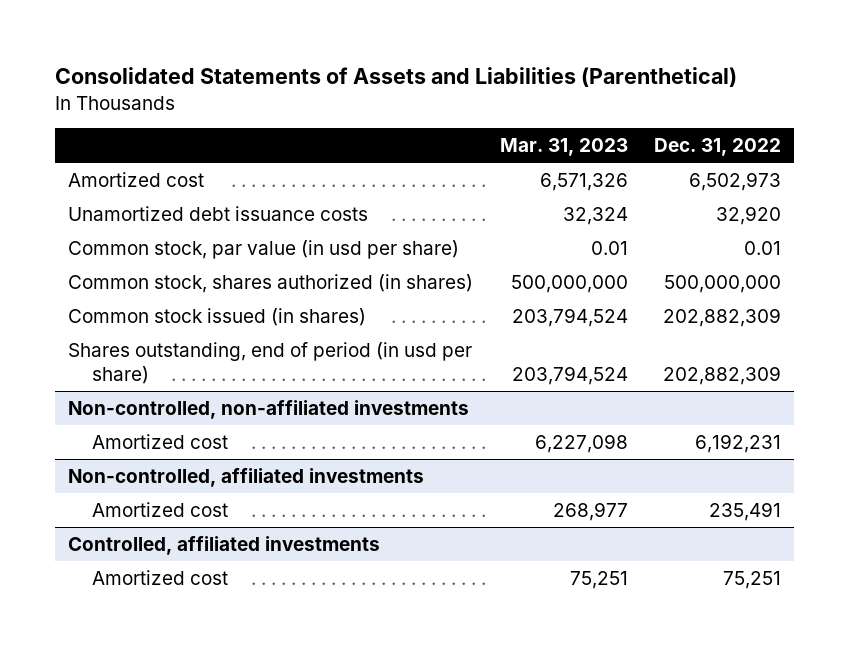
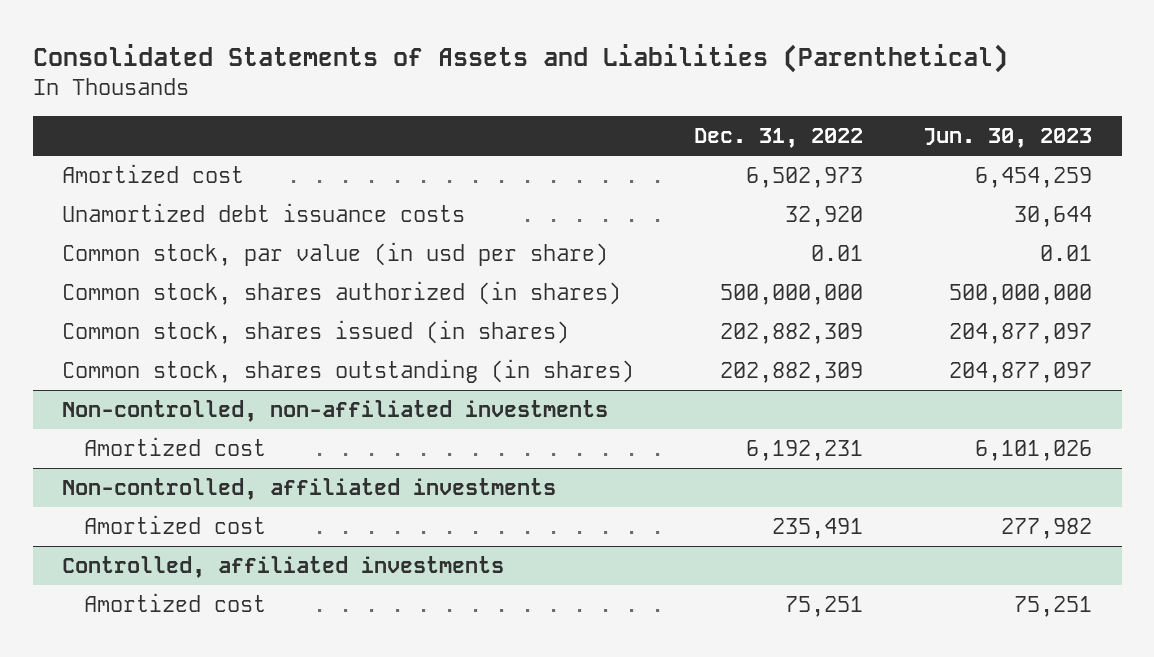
[499,138,628,157] Mar. 31, 2023 -> none
none -> [923,128,1093,149] Jun. 30, 2023
[68,307,367,326] Common stock issued (in shares) -> [62,320,570,345] Common stock, shares issued (in shares)
[68,341,473,384] Shares outstanding, end of period (in usd per share) -> [62,359,635,384] Common stock, shares outstanding (in shares)

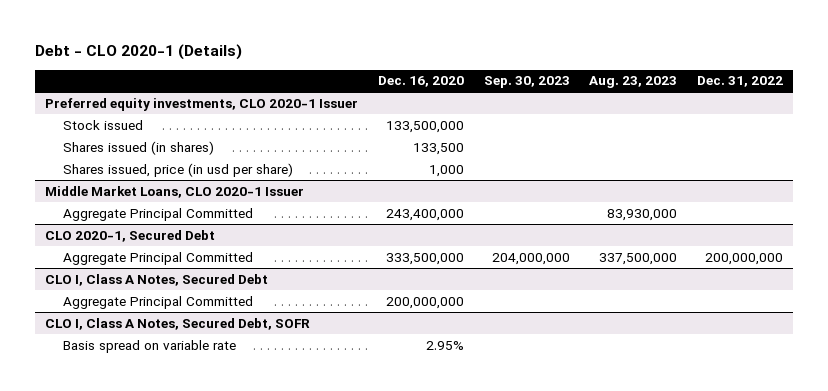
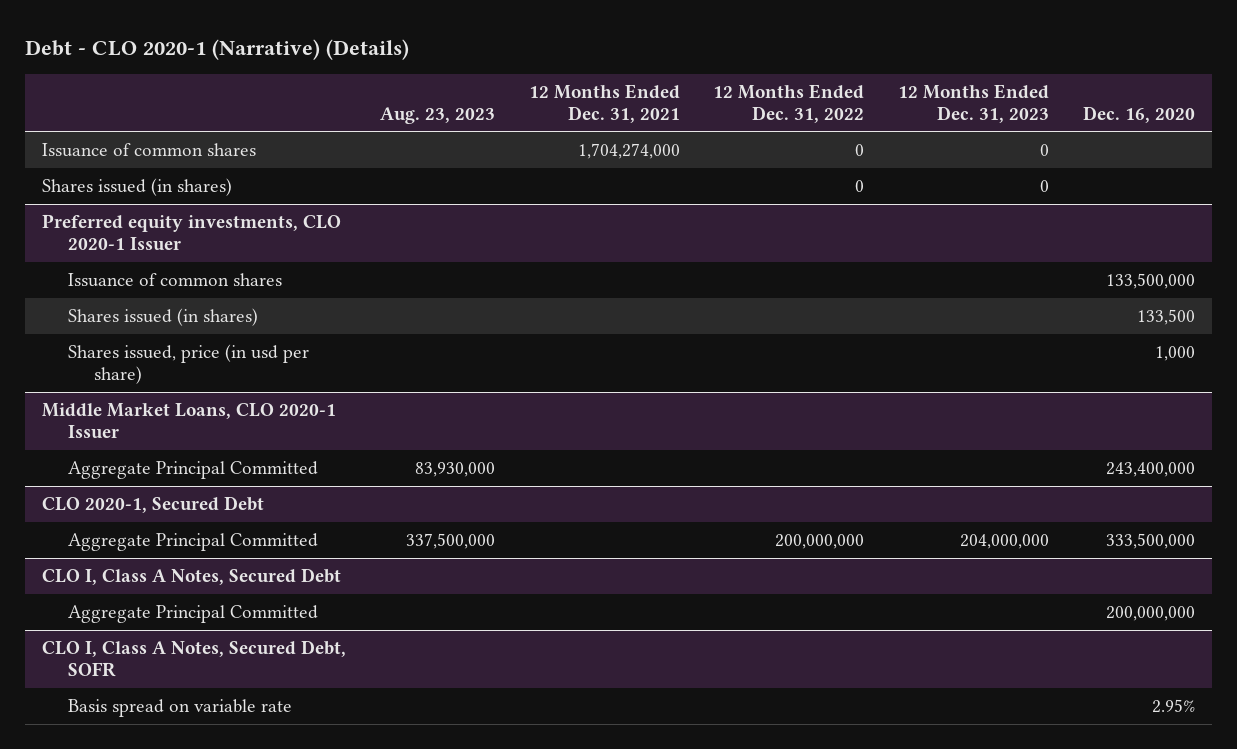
[35,44,243,61] Debt - CLO 2020-1 (Details) -> [24,38,409,60] Debt - CLO 2020-1 (Narrative) (Details)
[483,76,570,89] Sep. 30, 2023 -> none
[697,76,784,88] Dec. 31, 2022 -> none
none -> [528,83,680,123] 12 Months Ended Dec. 31, 2021
none -> [713,83,865,123] 12 Months Ended Dec. 31, 2022
none -> [898,83,1050,123] 12 Months Ended Dec. 31, 2023
none -> [41,143,256,158] Issuance of common shares
none -> [41,178,232,197] Shares issued (in shares)
[63,119,144,130] Stock issued -> [67,273,282,288] Issuance of common shares

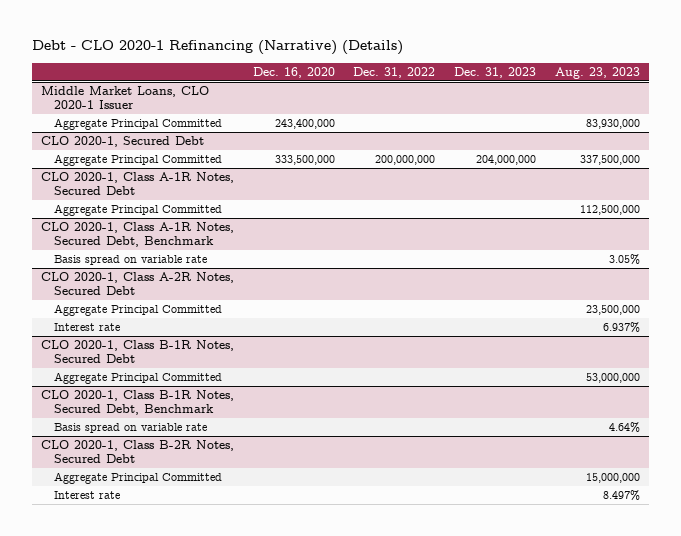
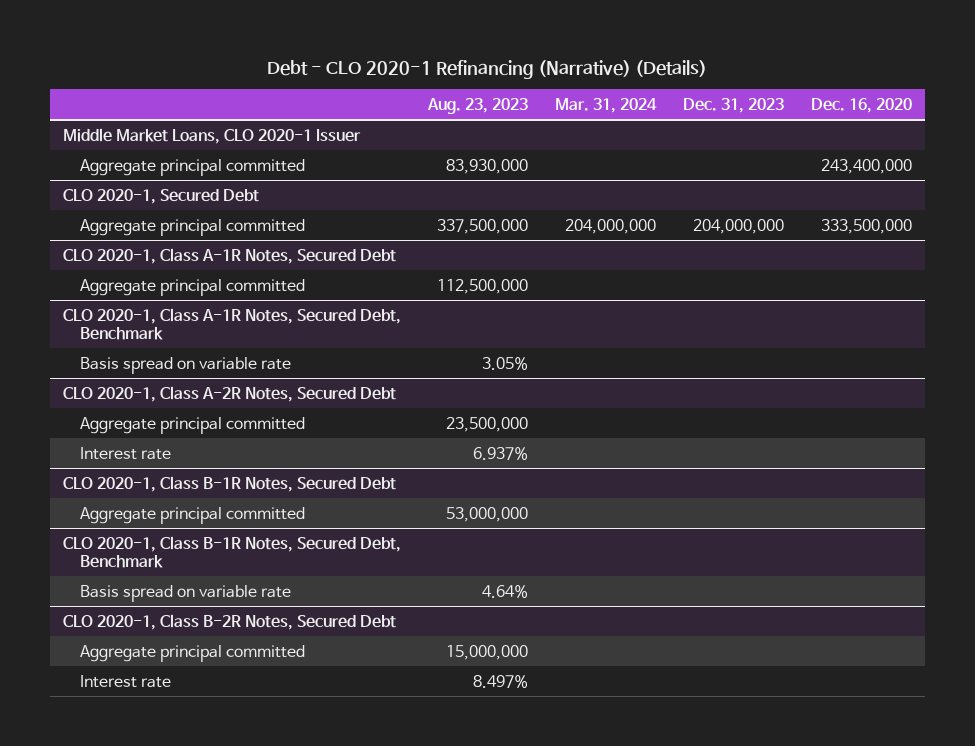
[353,66,436,78] Dec. 31, 2022 -> none
none -> [554,97,657,113] Mar. 31, 2024
[53,118,222,131] Aggregate Principal Committed -> [79,158,305,176] Aggregate principal committed
[53,154,222,167] Aggregate Principal Committed -> [79,218,305,236] Aggregate principal committed
[53,204,222,217] Aggregate Principal Committed -> [79,278,305,296] Aggregate principal committed
[53,304,222,317] Aggregate Principal Committed -> [79,416,305,434] Aggregate principal committed
[53,372,222,385] Aggregate Principal Committed -> [79,506,305,524] Aggregate principal committed
[53,472,222,485] Aggregate Principal Committed -> [79,644,305,662] Aggregate principal committed

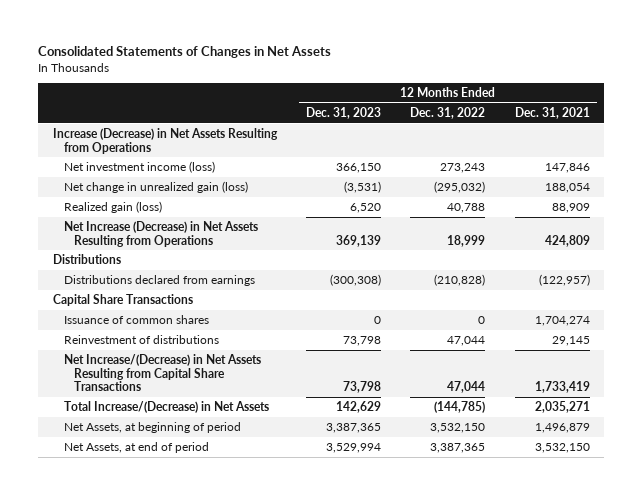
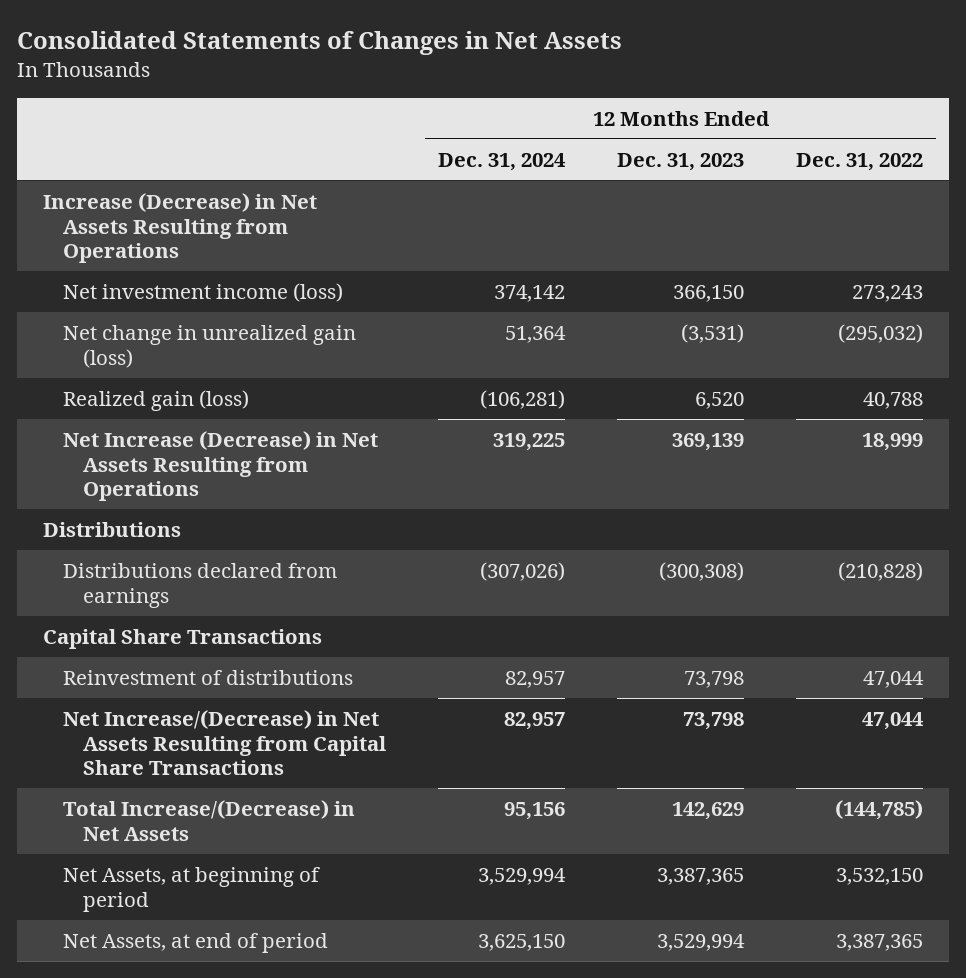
[514,106,590,119] Dec. 31, 2021 -> none
none -> [437,152,566,171] Dec. 31, 2024
[63,315,209,325] Issuance of common shares -> none

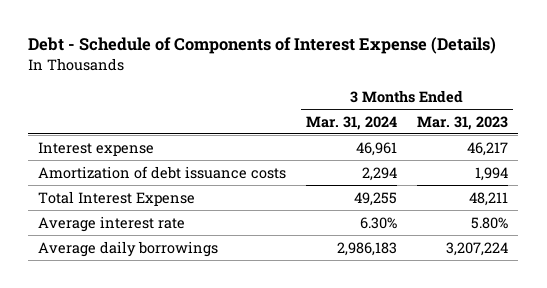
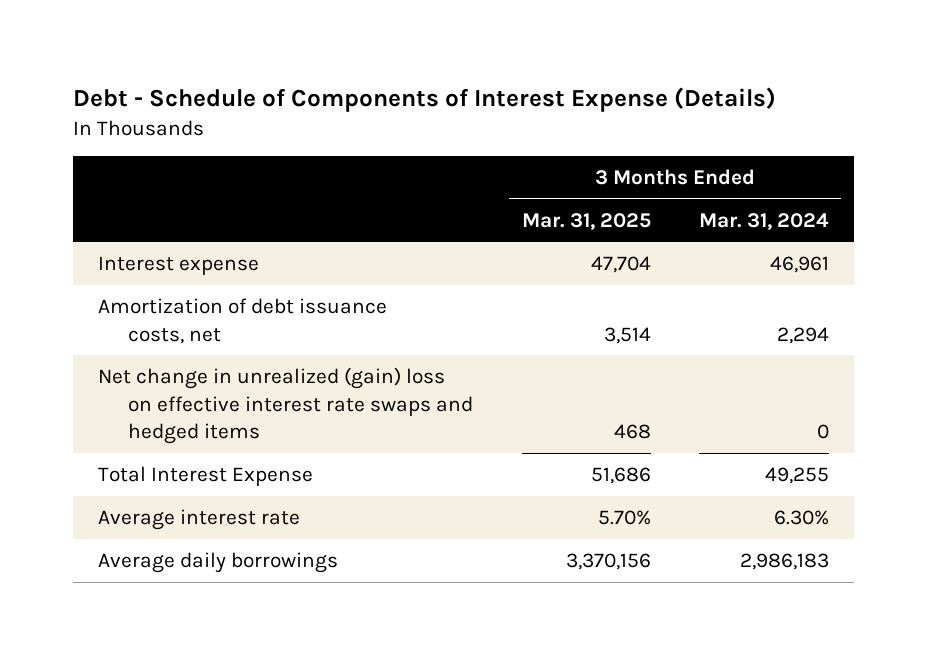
[417,115,509,130] Mar. 31, 2023 -> none
none -> [521,212,651,230] Mar. 31, 2025
[38,165,287,179] Amortization of debt issuance costs -> [97,297,387,344] Amortization of debt issuance costs, net
none -> [97,366,473,445] Net change in unrealized (gain) loss on effective interest rate swaps and hedged items

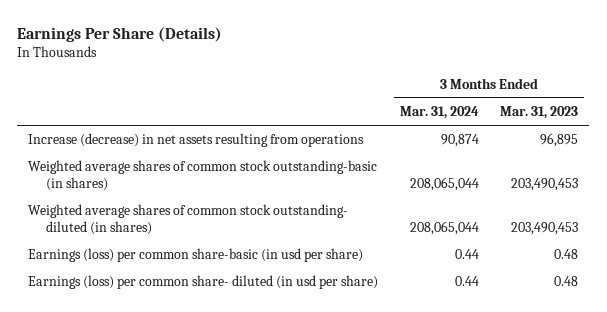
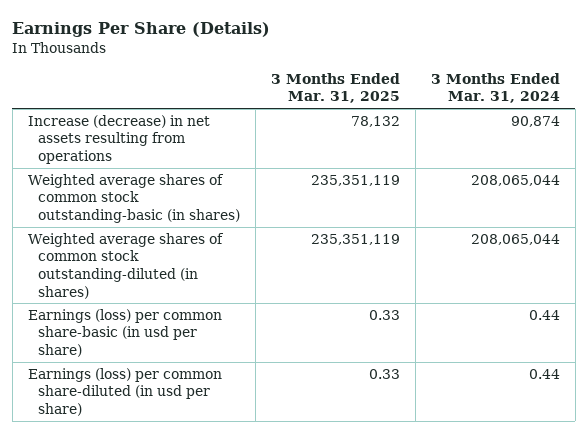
[500,106,579,120] Mar. 31, 2023 -> none
none -> [270,72,400,104] 3 Months Ended Mar. 31, 2025
[28,204,349,236] Weighted average shares of common stock outstanding- diluted (in shares) -> [27,232,224,299] Weighted average shares of common stock outstanding-diluted (in shares)
[28,275,379,290] Earnings (loss) per common share- diluted (in usd per share) -> [27,367,222,417] Earnings (loss) per common share-diluted (in usd per share)

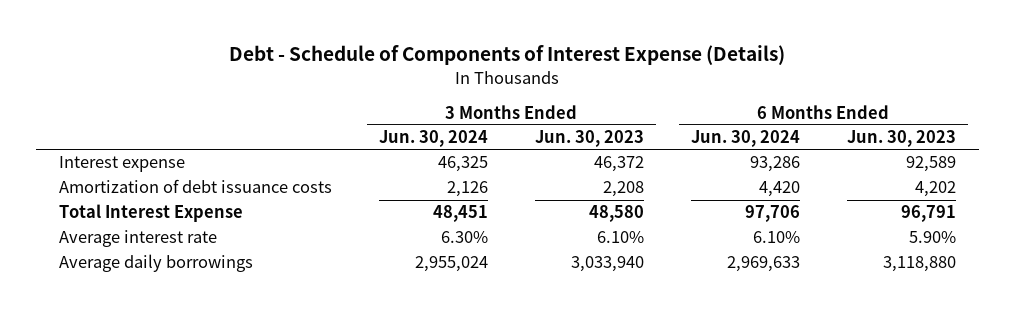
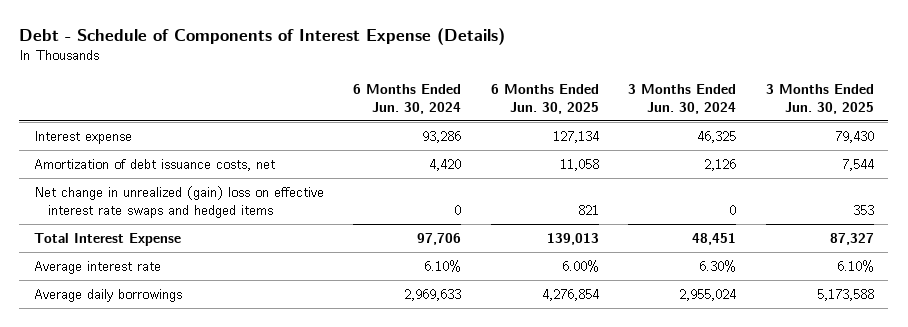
[534,130,644,148] Jun. 30, 2023 -> none
[846,130,956,148] Jun. 30, 2023 -> none
none -> [490,83,599,114] 6 Months Ended Jun. 30, 2025
none -> [765,83,874,114] 3 Months Ended Jun. 30, 2025
[59,179,333,194] Amortization of debt issuance costs -> [34,159,276,172] Amortization of debt issuance costs, net
none -> [34,186,325,218] Net change in unrealized (gain) loss on effective interest rate swaps and hedged items

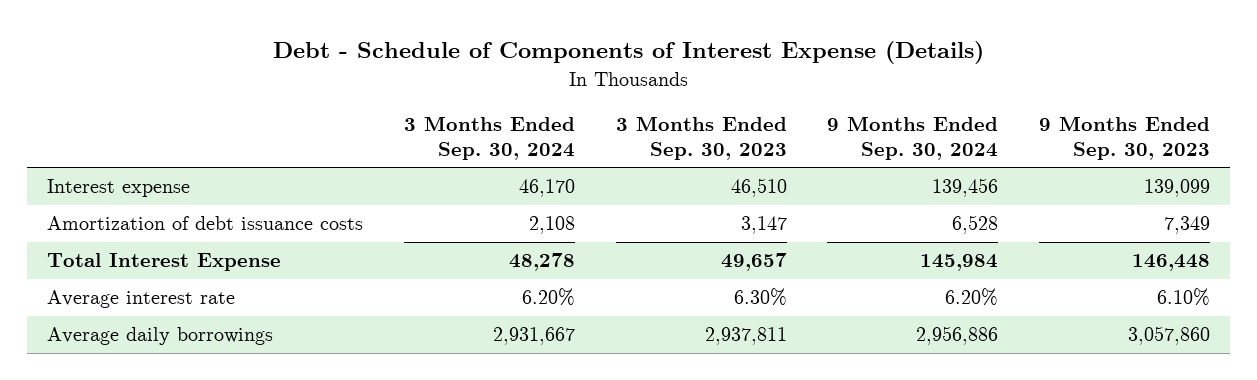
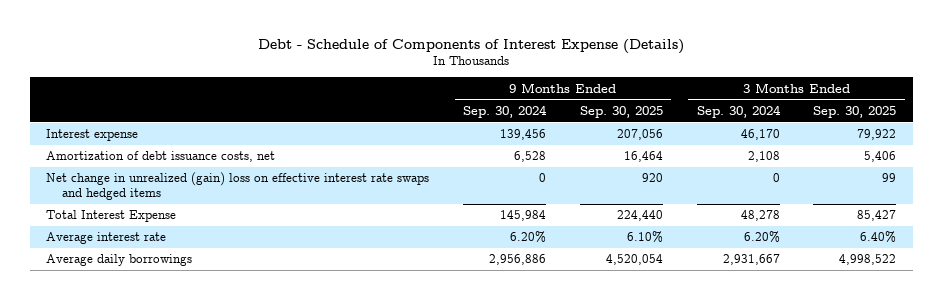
[615,116,787,161] 3 Months Ended Sep. 30, 2023 -> none
[1038,116,1210,161] 9 Months Ended Sep. 30, 2023 -> none
none -> [579,105,663,118] Sep. 30, 2025
none -> [813,105,897,118] Sep. 30, 2025
[47,216,364,231] Amortization of debt issuance costs -> [46,151,276,163] Amortization of debt issuance costs, net
none -> [46,172,430,201] Net change in unrealized (gain) loss on effective interest rate swaps and hedged items

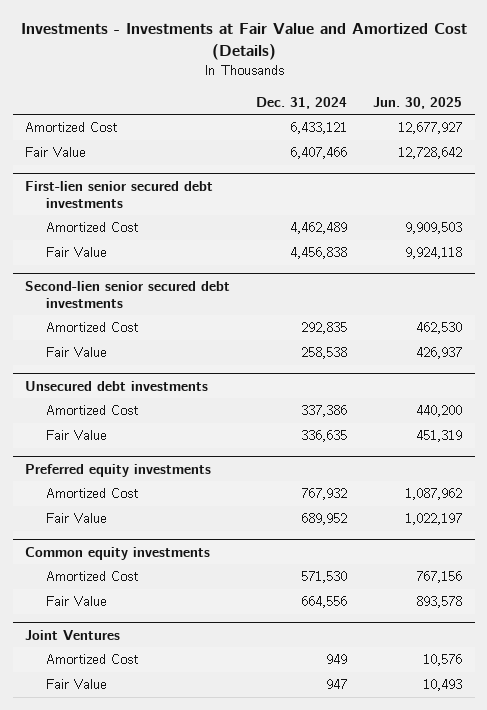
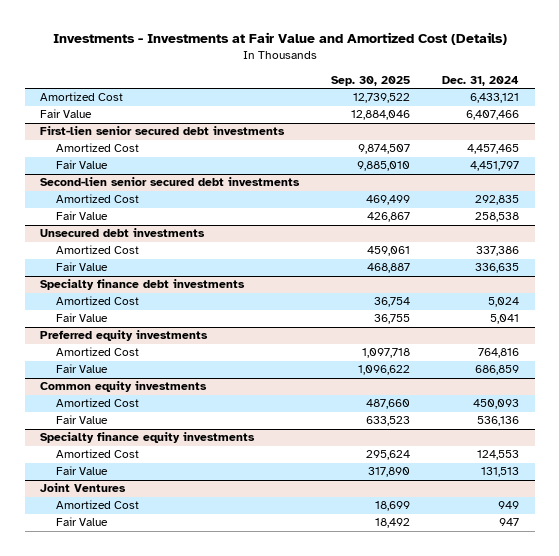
[372,96,462,109] Jun. 30, 2025 -> none
none -> [331,75,411,86] Sep. 30, 2025
[290,222,348,235] 4,462,489 -> [467,144,520,155] 4,457,465
[290,247,348,260] 4,456,838 -> [470,161,520,172] 4,451,797
none -> [40,279,246,291] Specialty finance debt investments
none -> [55,296,139,306] Amortized Cost
none -> [55,313,108,323] Fair Value
[301,488,348,501] 767,932 -> [478,348,520,359] 764,816
[301,513,348,526] 689,952 -> [475,365,520,376] 686,859
[301,571,348,584] 571,530 -> [473,399,520,410] 450,093
[301,596,348,609] 664,556 -> [477,416,520,427] 536,136
none -> [40,432,256,444] Specialty finance equity investments
none -> [55,449,139,459] Amortized Cost
none -> [55,466,108,476] Fair Value

